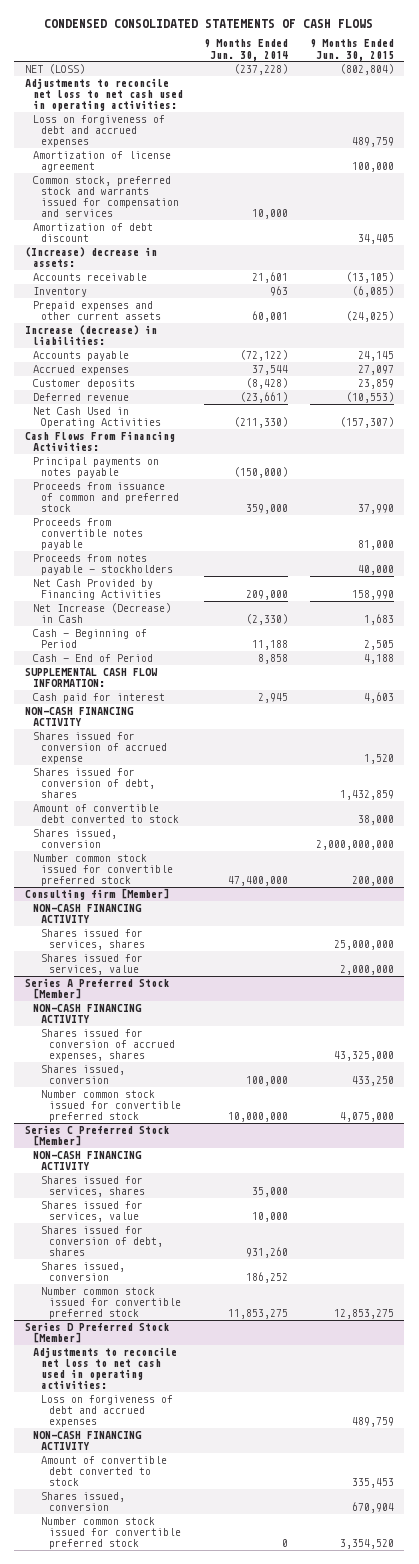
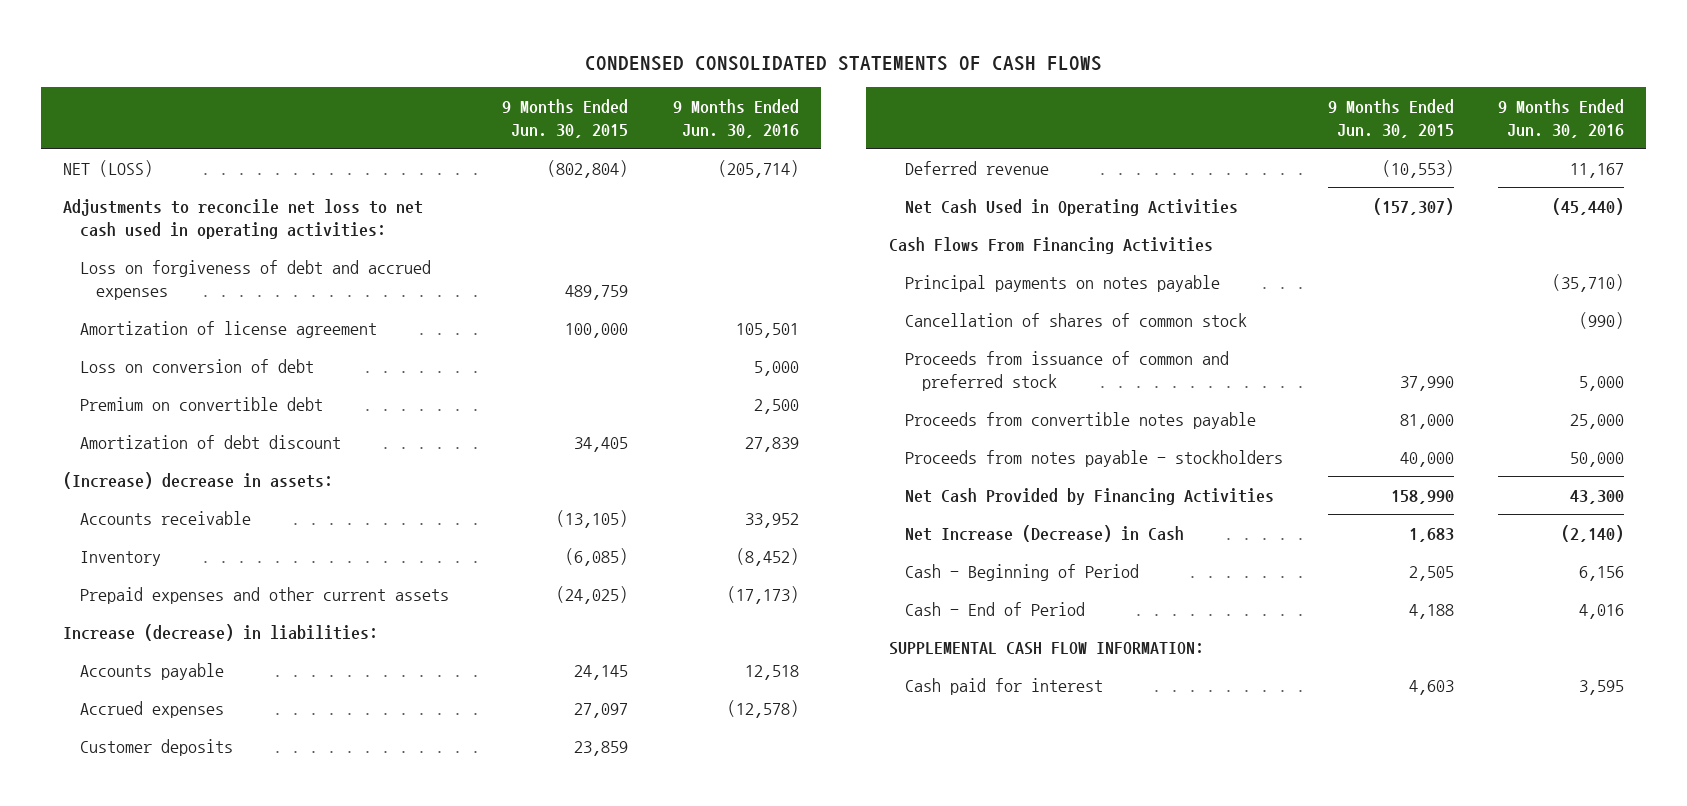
[204,39,289,61] 9 Months Ended Jun. 30, 2014 -> none
none -> [672,99,799,139] 9 Months Ended Jun. 30, 2016
[32,176,180,218] Common stock, preferred stock and warrants issued for compensation and services -> none
none -> [79,358,314,373] Loss on conversion of debt
none -> [79,396,323,411] Premium on convertible debt
[24,431,175,452] Cash Flows From Financing Activities: -> [888,236,1213,254] Cash Flows From Financing Activities
none -> [905,312,1248,327] Cancellation of shares of common stock
[24,707,134,727] NON-CASH FINANCING ACTIVITY -> none
[32,732,168,765] Shares issued for conversion of accrued expense -> none
[32,768,156,799] Shares issued for conversion of debt, shares -> none
[32,804,180,824] Amount of convertible debt converted to stock -> none
[32,829,117,849] Shares issued, conversion -> none
[32,854,174,887] Number common stock issued for convertible preferred stock -> none
[24,888,169,901] Consulting firm [Member] -> none
[32,904,142,924] NON-CASH FINANCING ACTIVITY -> none
[41,929,146,951] Shares issued for services, shares -> none
[41,954,144,976] Shares issued for services, value -> none
[24,978,169,1000] Series A Preferred Stock [Member] -> none
[32,1004,142,1024] NON-CASH FINANCING ACTIVITY -> none
[41,1029,176,1062] Shares issued for conversion of accrued expenses, shares -> none
[41,1065,126,1085] Shares issued, conversion -> none
[41,1090,182,1123] Number common stock issued for convertible preferred stock -> none
[24,1125,169,1147] Series C Preferred Stock [Member] -> none
[32,1151,142,1171] NON-CASH FINANCING ACTIVITY -> none
[41,1176,146,1198] Shares issued for services, shares -> none
[41,1201,144,1223] Shares issued for services, value -> none
[41,1226,164,1257] Shares issued for conversion of debt, shares -> none
[41,1262,126,1282] Shares issued, conversion -> none
[41,1287,182,1320] Number common stock issued for convertible preferred stock -> none
[24,1322,169,1344] Series D Preferred Stock [Member] -> none
[32,1347,177,1390] Adjustments to reconcile net loss to net cash used in operating activities: -> none
[41,1395,174,1428] Loss on forgiveness of debt and accrued expenses -> none
[32,1431,142,1451] NON-CASH FINANCING ACTIVITY -> none
[41,1456,168,1487] Amount of convertible debt converted to stock -> none
[41,1492,126,1512] Shares issued, conversion -> none
[41,1517,182,1550] Number common stock issued for convertible preferred stock -> none

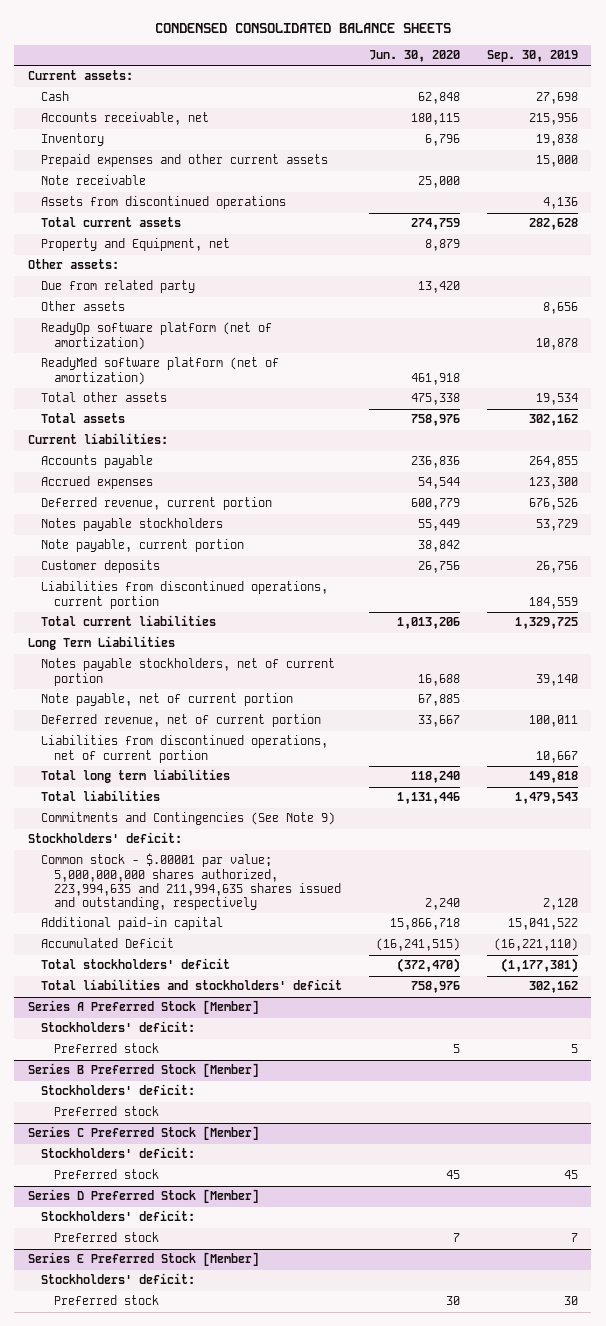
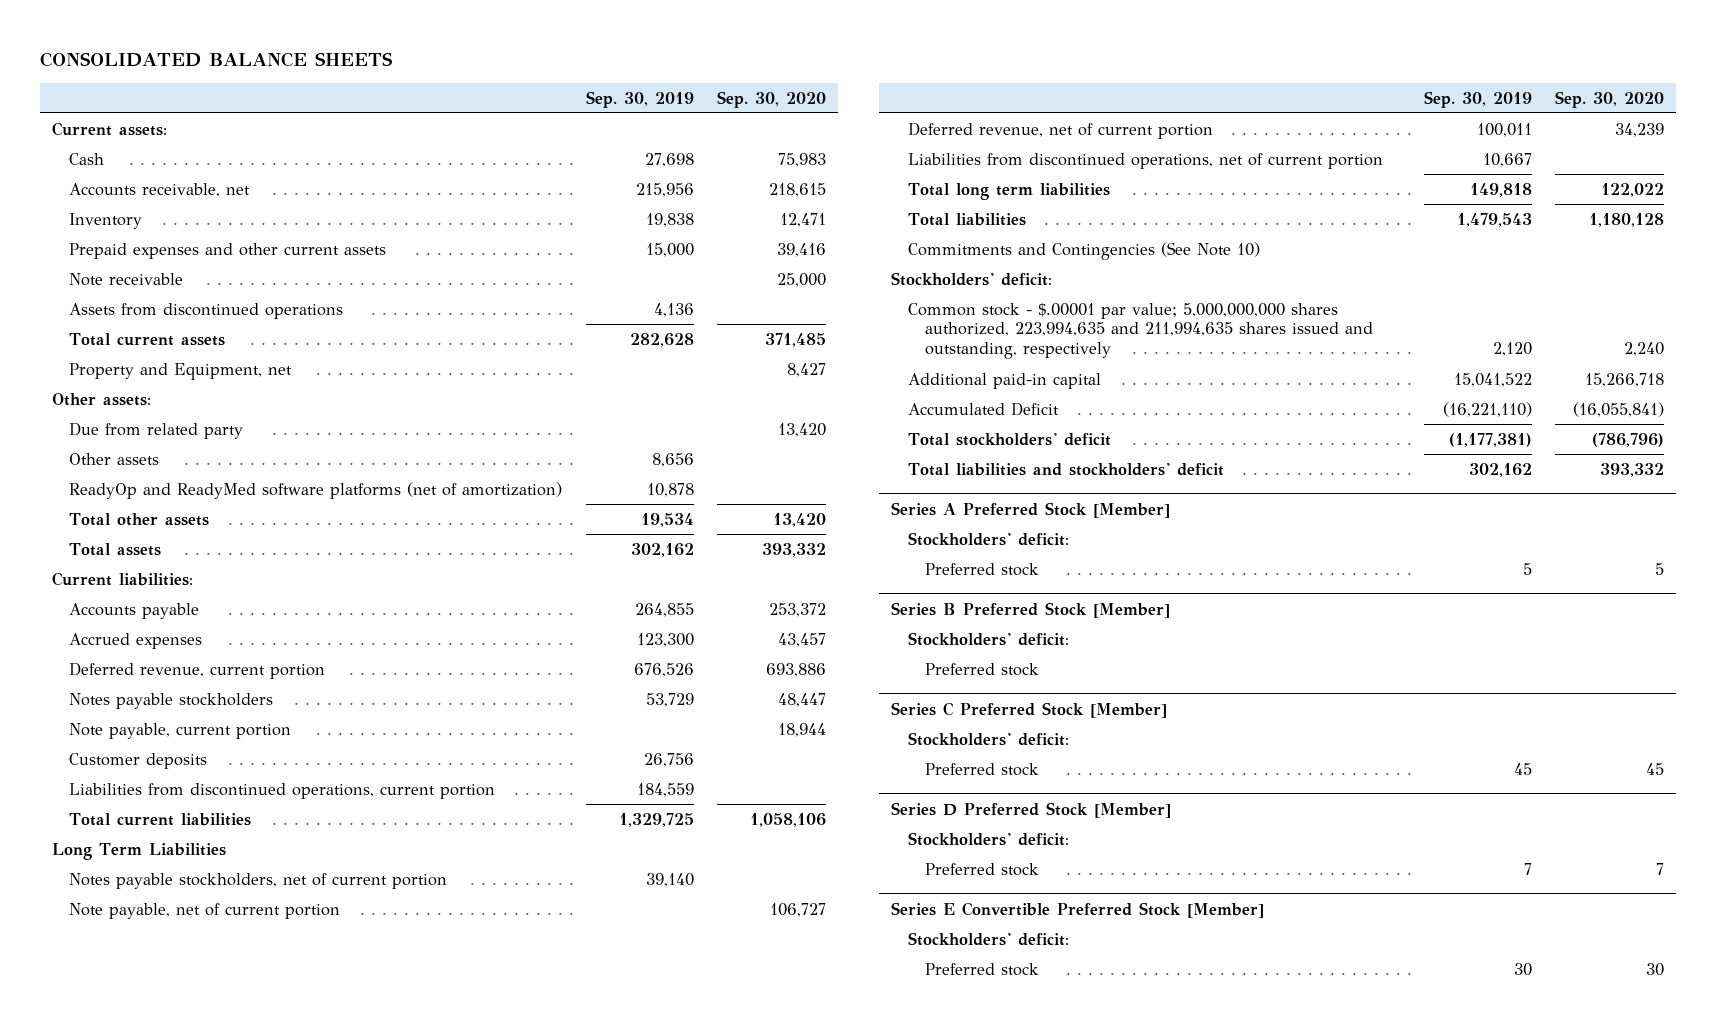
[154,22,451,33] CONDENSED CONSOLIDATED BALANCE SHEETS -> [40,52,394,68] CONSOLIDATED BALANCE SHEETS
[368,49,460,62] Jun. 30, 2020 -> none
none -> [716,90,826,108] Sep. 30, 2020
[40,357,279,385] ReadyMed software platform (net of amortization) -> none
[40,322,272,350] ReadyOp software platform (net of amortization) -> [69,481,563,499] ReadyOp and ReadyMed software platforms (net of amortization)
[40,812,335,826] Commitments and Contingencies (See Note 9) -> [907,241,1260,260] Commitments and Contingencies (See Note 10)
[27,1252,259,1267] Series E Preferred Stock [Member] -> [890,901,1264,918] Series E Convertible Preferred Stock [Member]

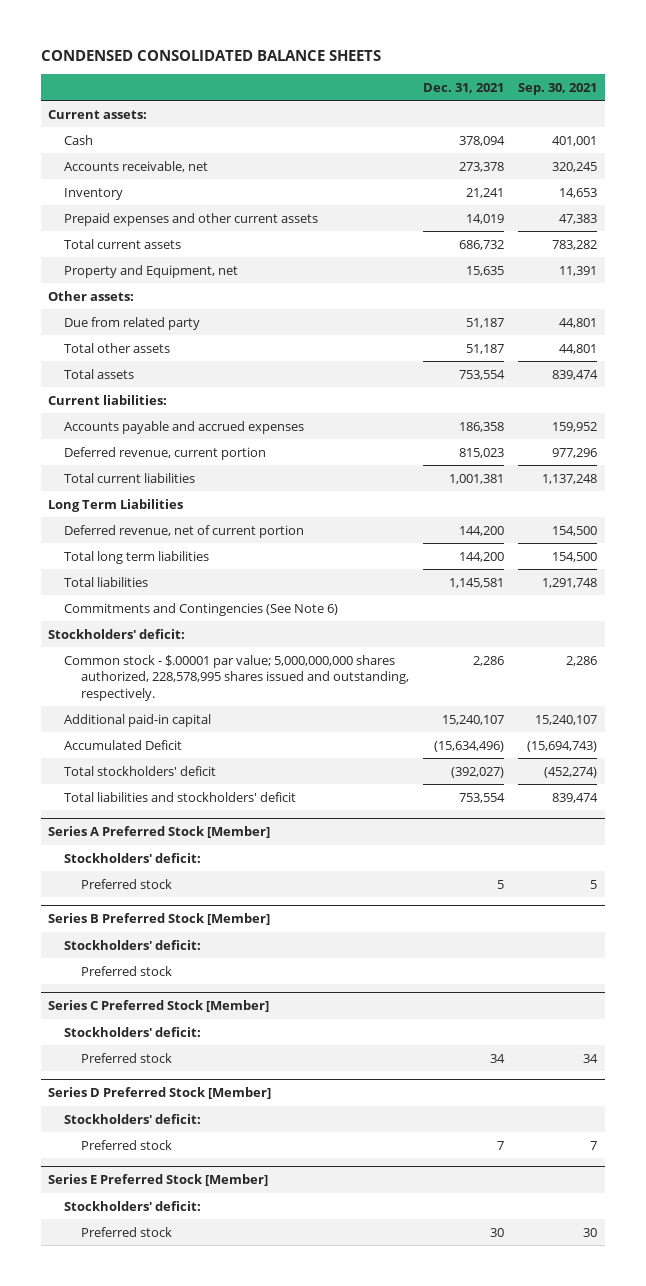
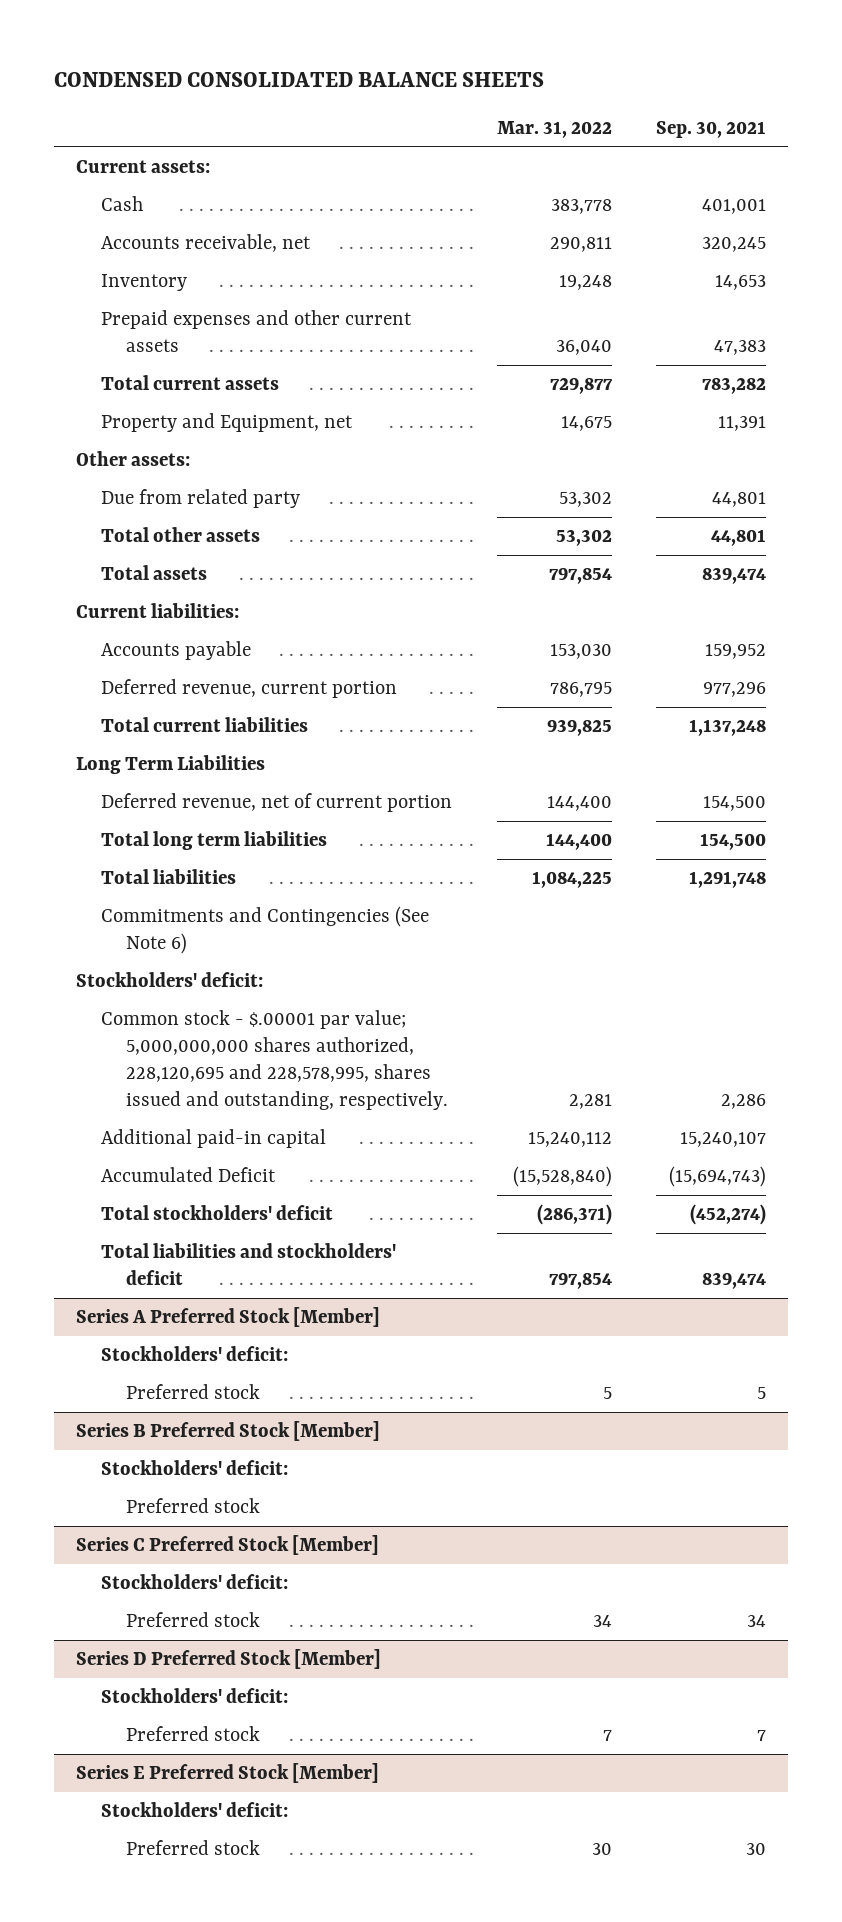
[423,82,505,93] Dec. 31, 2021 -> none
none -> [496,120,612,138] Mar. 31, 2022
[64,420,305,434] Accounts payable and accrued expenses -> [101,640,252,660] Accounts payable
[64,654,409,701] Common stock - $.00001 par value; 5,000,000,000 shares authorized, 228,578,995 shares issued and outstanding, respectively. -> [101,1009,449,1111] Common stock - $.00001 par value; 5,000,000,000 shares authorized, 228,120,695 and 228,578,995, shares issued and outstanding, respectively.

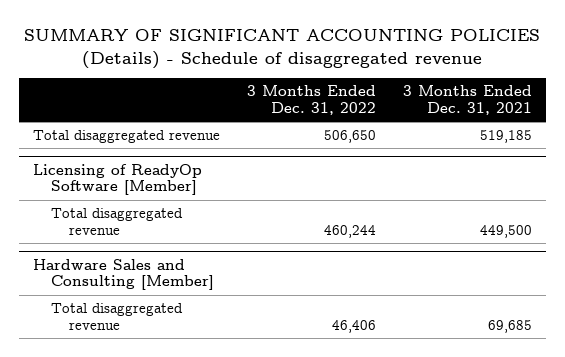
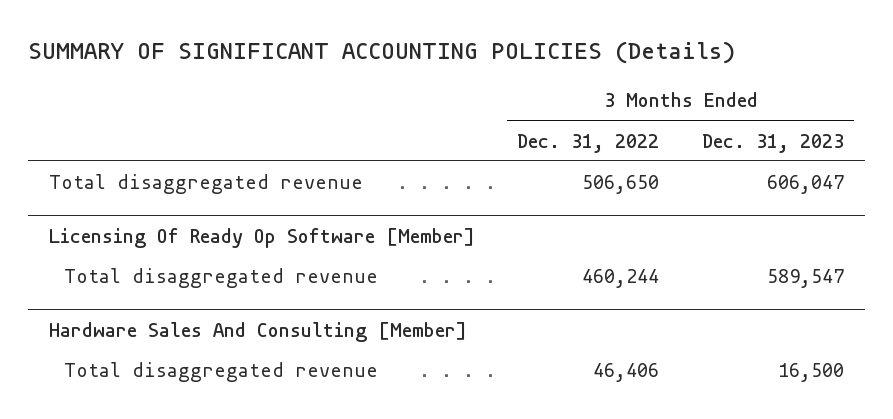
[24,29,541,69] SUMMARY OF SIGNIFICANT ACCOUNTING POLICIES (Details) - Schedule of disaggregated revenue -> [27,41,735,65] SUMMARY OF SIGNIFICANT ACCOUNTING POLICIES (Details)
[403,85,533,116] 3 Months Ended Dec. 31, 2021 -> none
none -> [701,133,844,153] Dec. 31, 2023
[32,163,202,196] Licensing of ReadyOp Software [Member] -> [48,227,475,248] Licensing Of Ready Op Software [Member]
[32,258,214,291] Hardware Sales and Consulting [Member] -> [48,321,467,342] Hardware Sales And Consulting [Member]

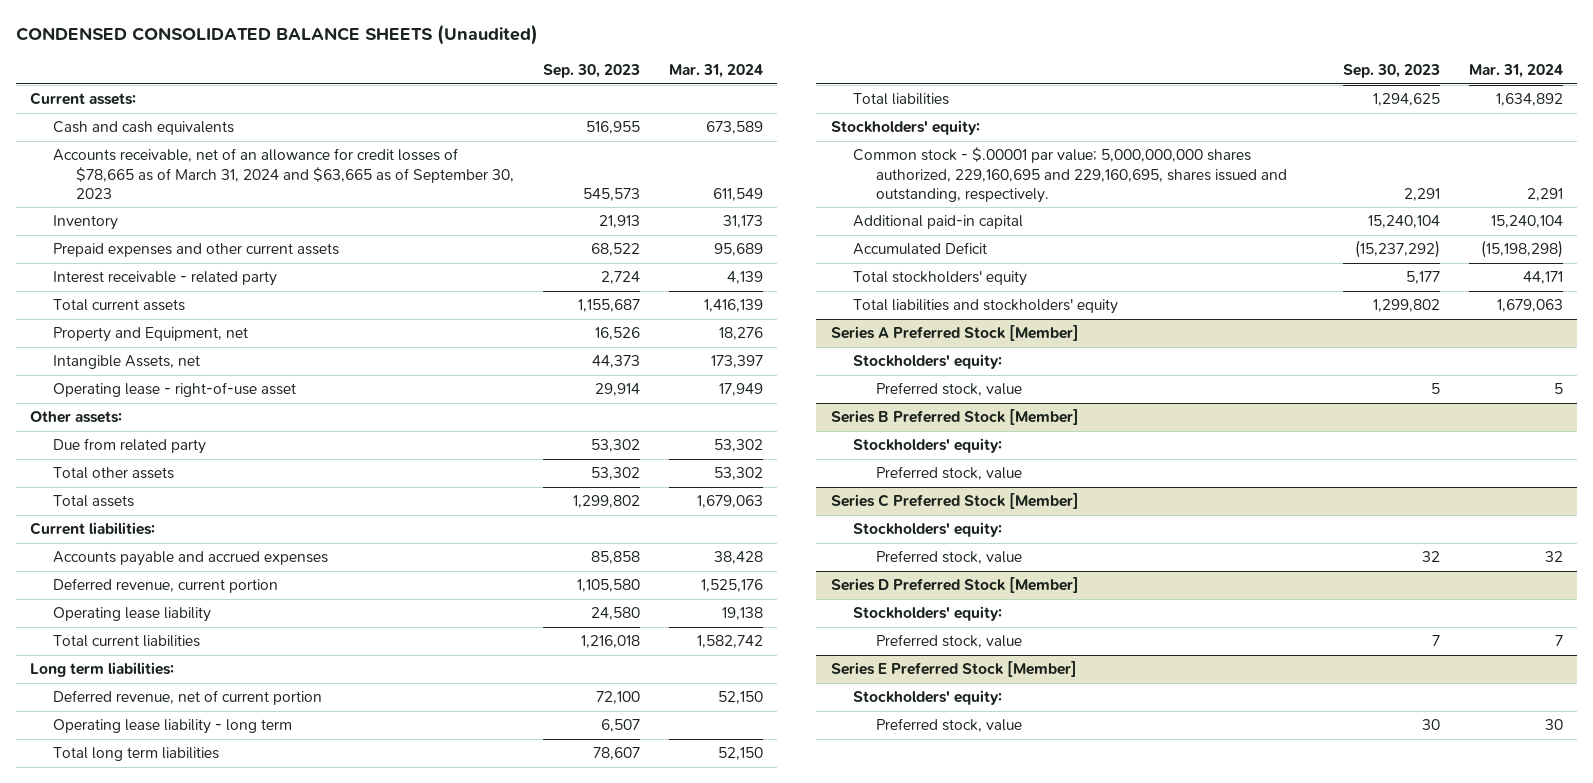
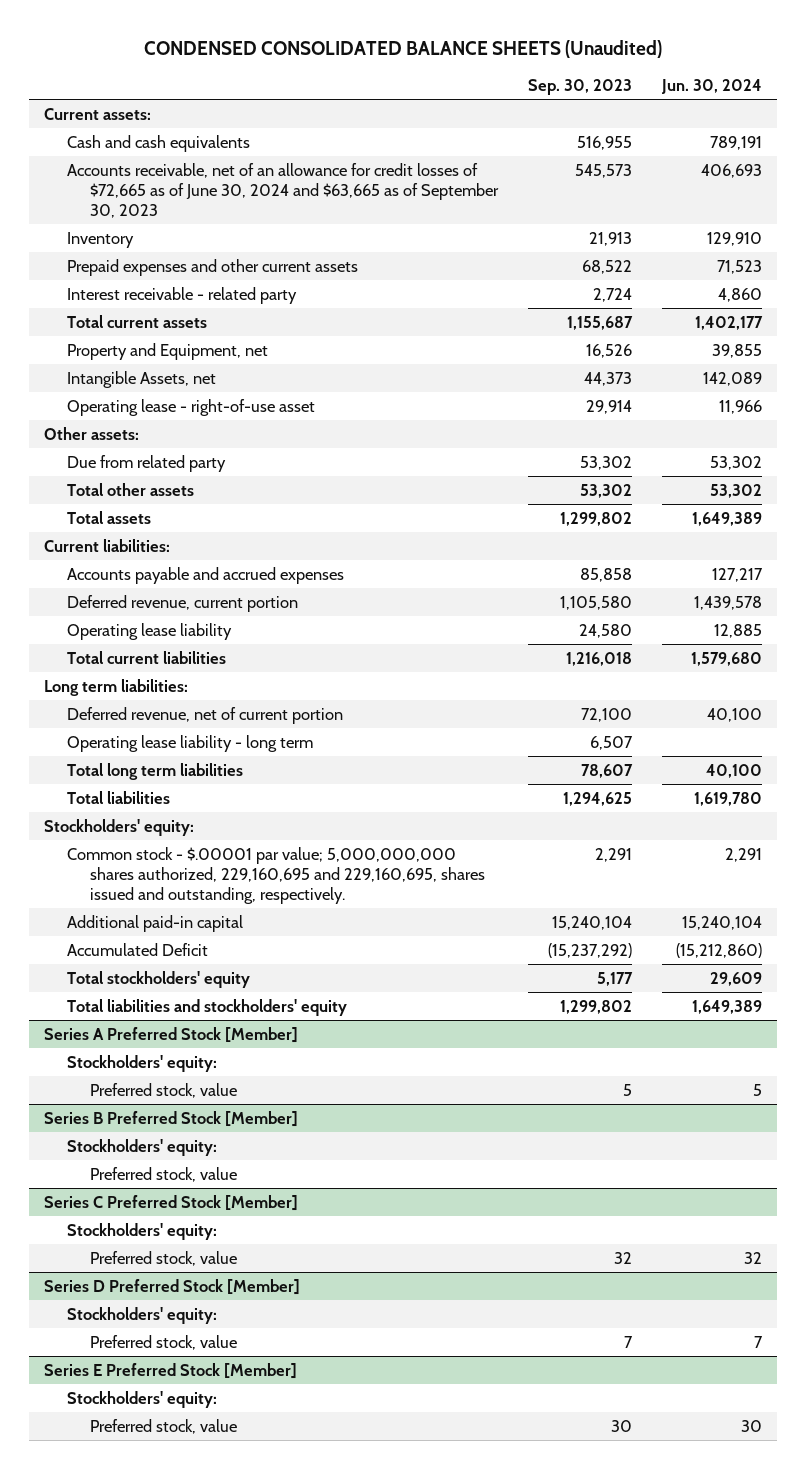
[668,64,763,79] Mar. 31, 2024 -> none
none -> [660,79,762,95] Jun. 30, 2024
[53,148,515,199] Accounts receivable, net of an allowance for credit losses of $78,665 as of March 31, 2024 and $63,665 as of September 30, 2023 -> [67,162,500,218] Accounts receivable, net of an allowance for credit losses of $72,665 as of June 30, 2024 and $63,665 as of September 30, 2023

